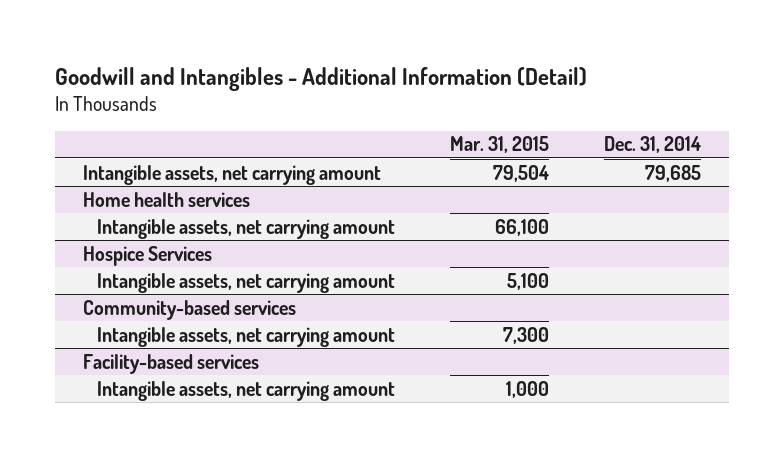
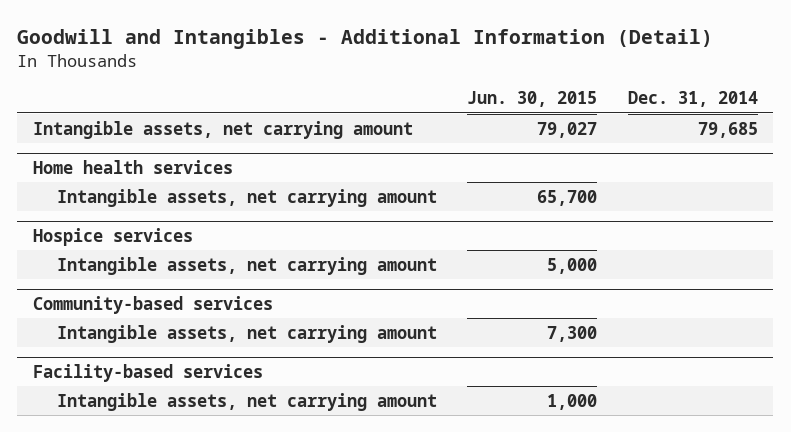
[450,136,550,154] Mar. 31, 2015 -> none
none -> [467,91,598,108] Jun. 30, 2015
[82,245,212,266] Hospice Services -> [32,227,193,246] Hospice services

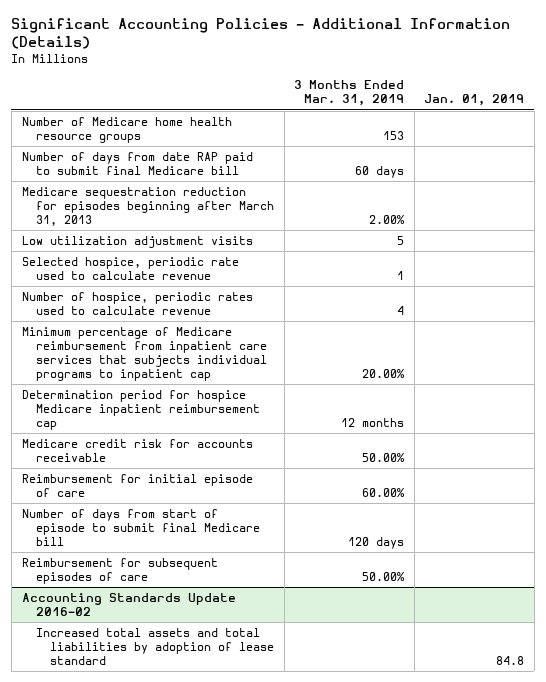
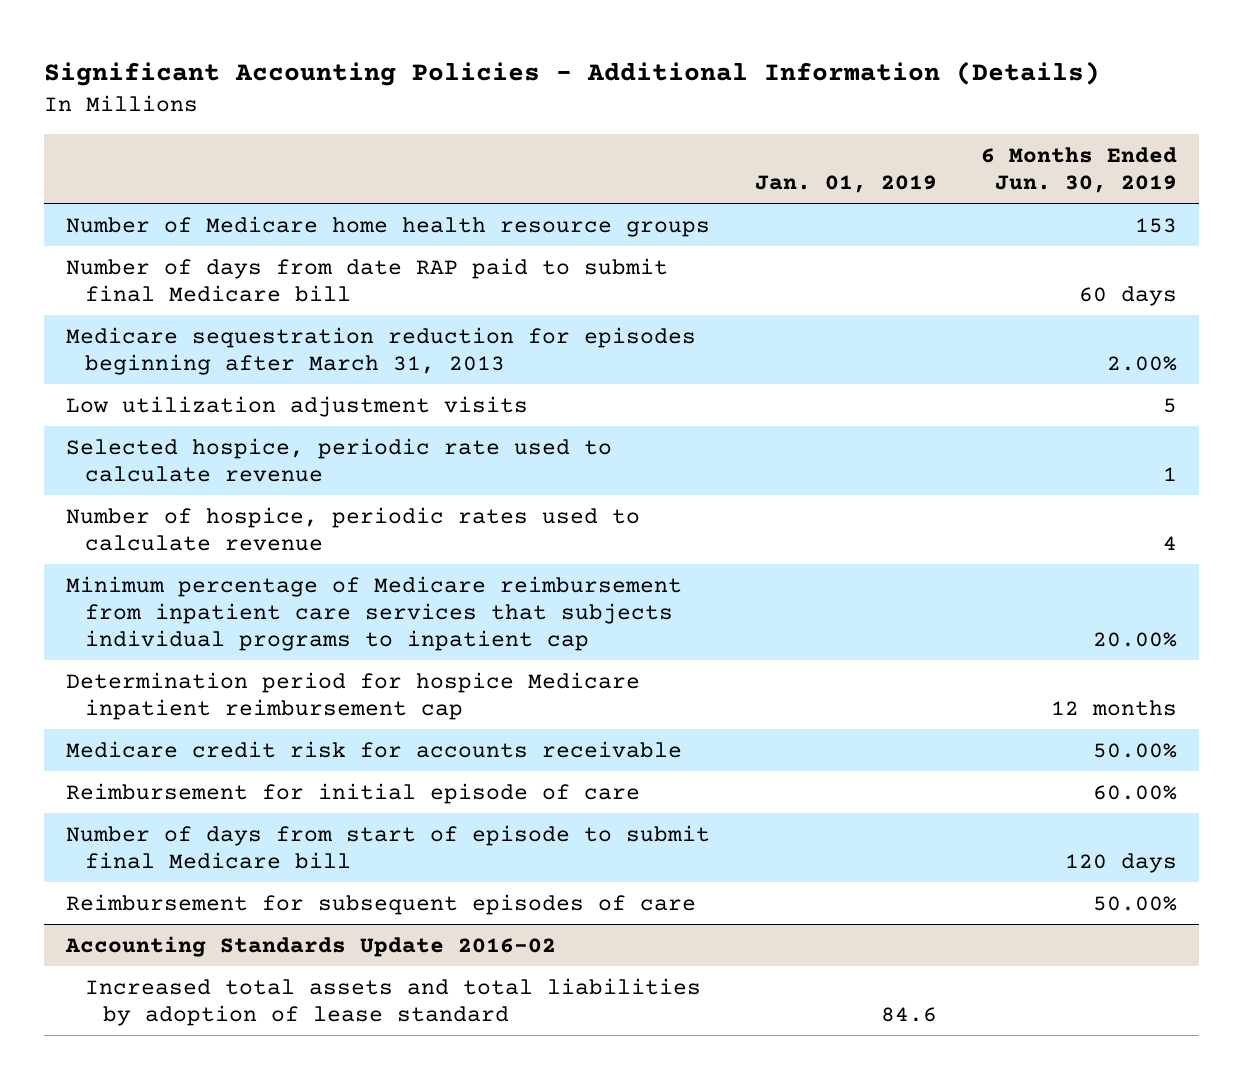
[294,80,405,107] 3 Months Ended Mar. 31, 2019 -> none
none -> [980,146,1177,193] 6 Months Ended Jun. 30, 2019
[496,656,525,666] 84.8 -> [880,1006,937,1022] 84.6

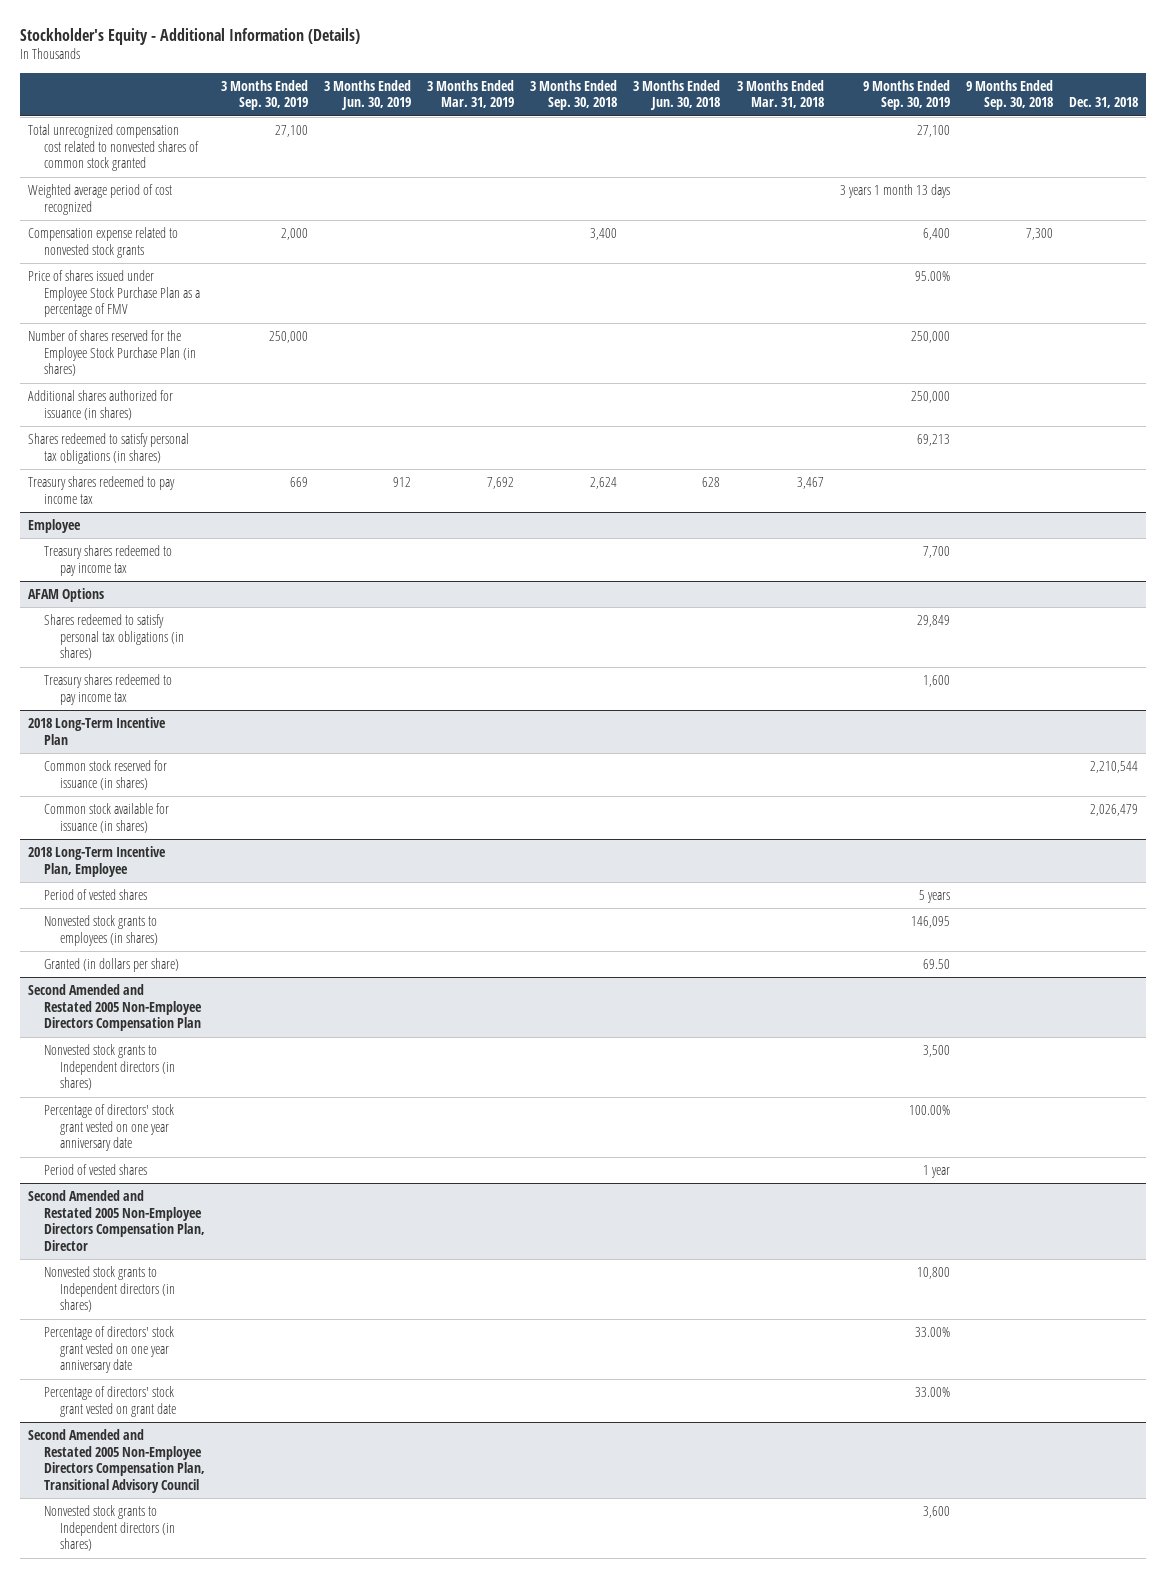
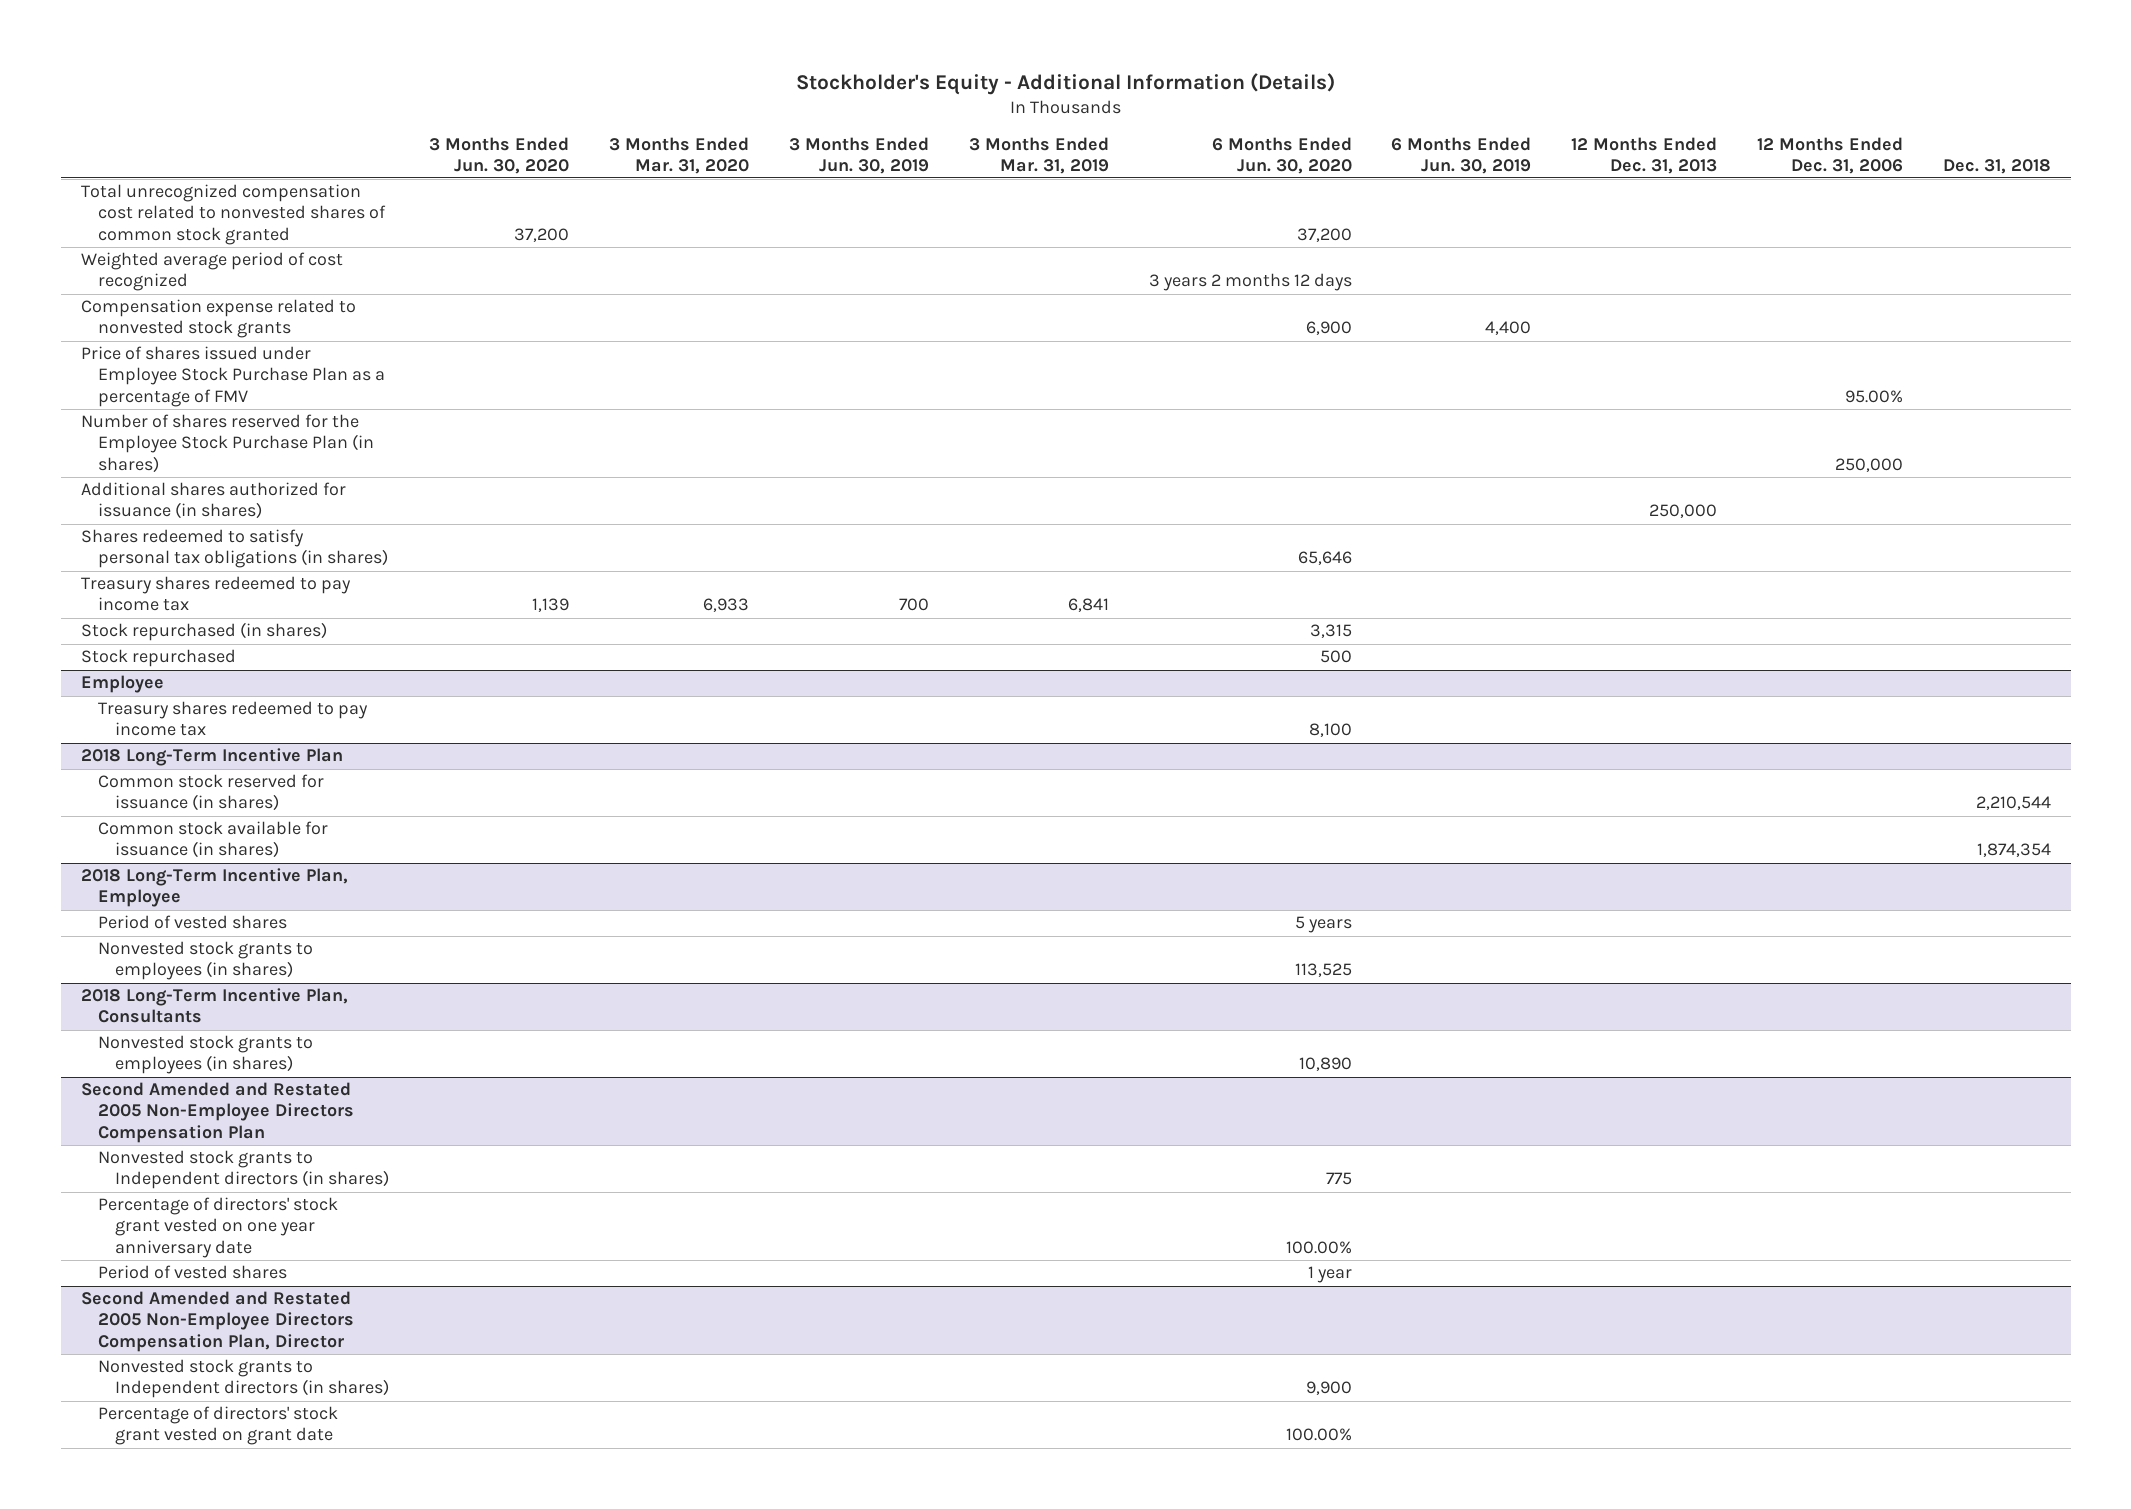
[221,79,309,111] 3 Months Ended Sep. 30, 2019 -> none
[530,79,618,111] 3 Months Ended Sep. 30, 2018 -> none
[633,79,721,111] 3 Months Ended Jun. 30, 2018 -> none
[736,79,824,109] 3 Months Ended Mar. 31, 2018 -> none
[862,79,950,111] 9 Months Ended Sep. 30, 2019 -> none
[965,79,1053,111] 9 Months Ended Sep. 30, 2018 -> none
none -> [429,136,570,174] 3 Months Ended Jun. 30, 2020
none -> [609,136,750,174] 3 Months Ended Mar. 31, 2020
none -> [1211,136,1352,174] 6 Months Ended Jun. 30, 2020
none -> [1391,136,1532,174] 6 Months Ended Jun. 30, 2019
none -> [1571,136,1718,174] 12 Months Ended Dec. 31, 2013
none -> [1756,136,1903,174] 12 Months Ended Dec. 31, 2006
[393,476,412,487] 912 -> [898,598,929,612] 700
[487,476,515,489] 7,692 -> [1067,598,1109,613] 6,841
none -> [80,622,327,642] Stock repurchased (in shares)
none -> [80,649,236,668] Stock repurchased
[27,587,104,602] AFAM Options -> none
[44,613,185,661] Shares redeemed to satisfy personal tax obligations (in shares) -> none
[44,673,173,705] Treasury shares redeemed to pay income tax -> none
[1089,803,1138,816] 2,026,479 -> [1976,843,2051,858] 1,874,354
[44,957,180,972] Granted (in dollars per share) -> none
none -> [80,988,348,1024] 2018 Long-Term Incentive Plan, Consultants
none -> [98,1035,314,1075] Nonvested stock grants to employees (in shares)
[44,1325,175,1374] Percentage of directors' stock grant vested on one year anniversary date -> none
[27,1428,206,1494] Second Amended and Restated 2005 Non-Employee Directors Compensation Plan, Transitional Advisory Council -> none
[44,1504,176,1552] Nonvested stock grants to Independent directors (in shares) -> none

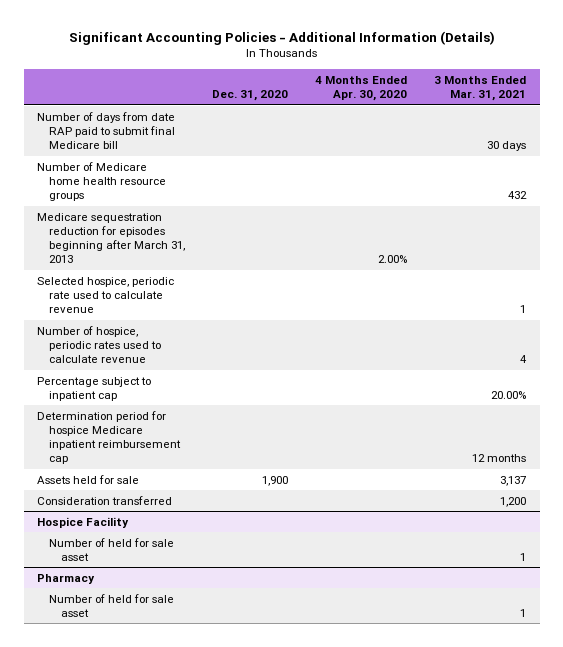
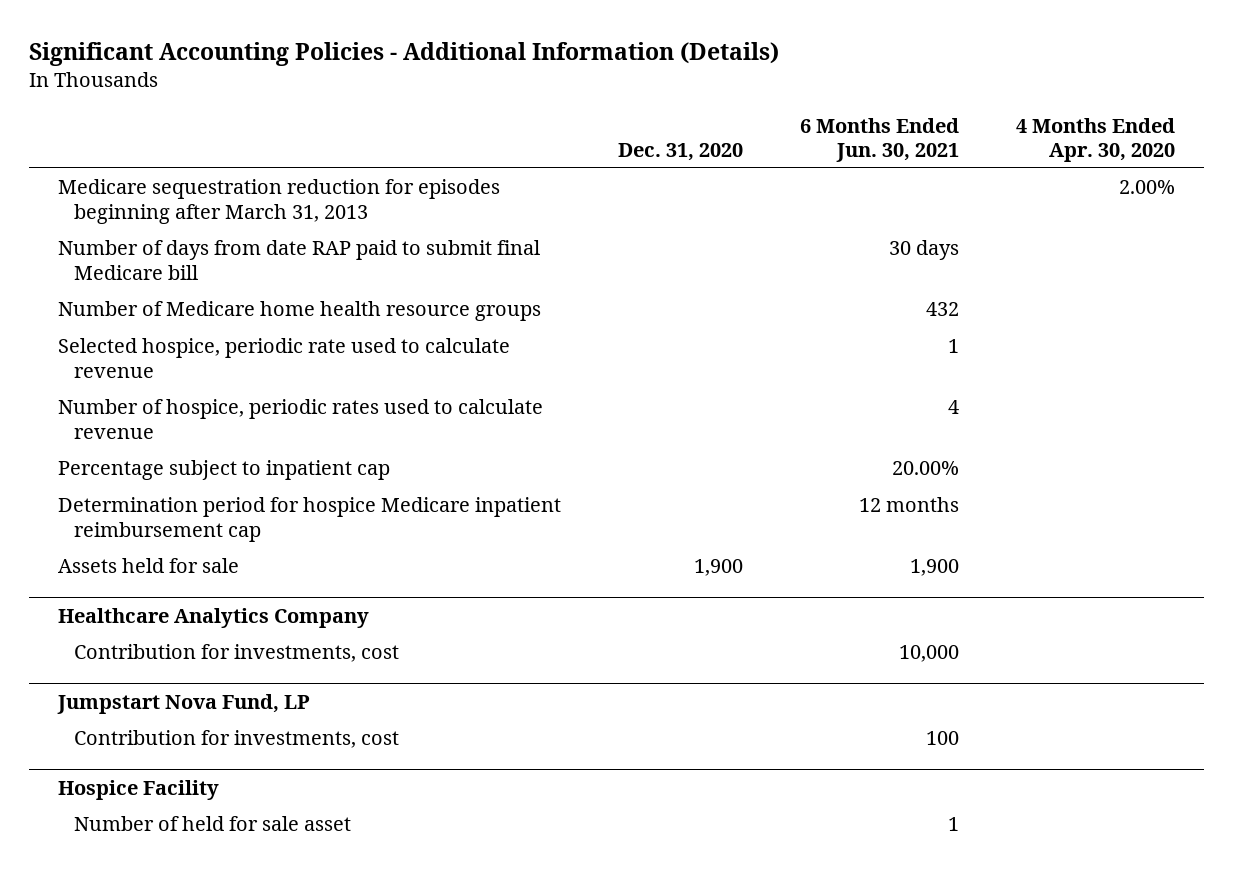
[434,75,527,101] 3 Months Ended Mar. 31, 2021 -> none
none -> [800,117,960,162] 6 Months Ended Jun. 30, 2021
[37,212,186,264] Medicare sequestration reduction for episodes beginning after March 31, 2013 -> [57,179,500,224] Medicare sequestration reduction for episodes beginning after March 31, 2013
[37,495,173,505] Consideration transferred -> none
none -> [57,607,369,628] Healthcare Analytics Company
none -> [73,644,399,663] Contribution for investments, cost
none -> [56,693,310,714] Jumpstart Nova Fund, LP
none -> [73,730,399,749] Contribution for investments, cost
[37,573,96,584] Pharmacy -> none
[49,593,175,617] Number of held for sale asset -> none

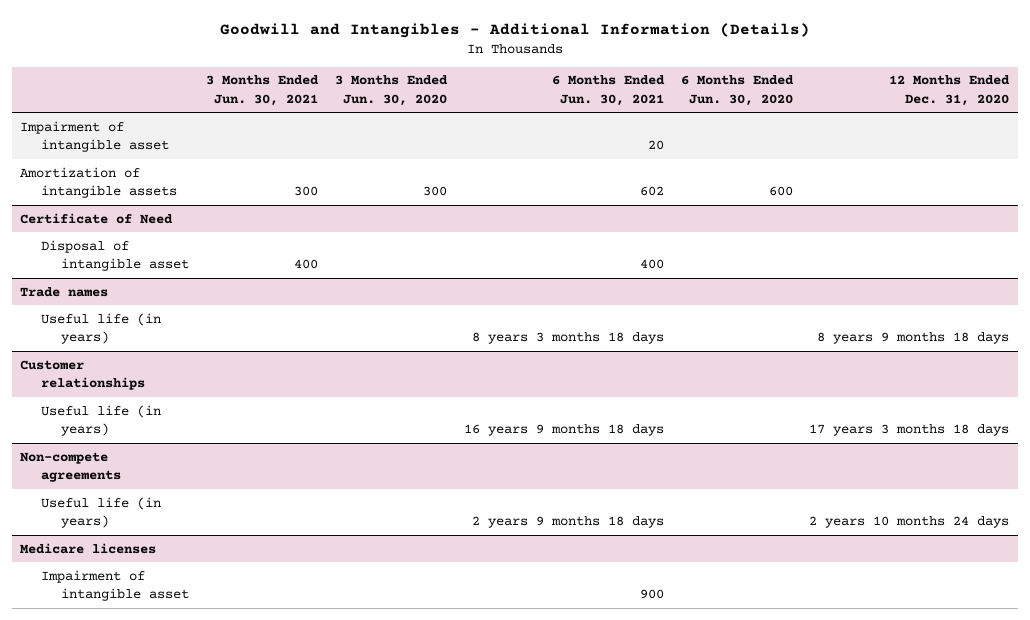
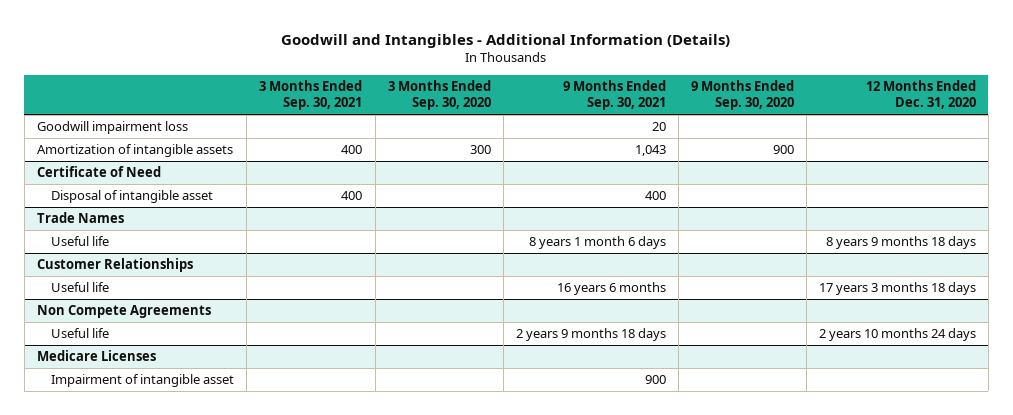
[206,75,320,106] 3 Months Ended Jun. 30, 2021 -> none
[334,75,448,106] 3 Months Ended Jun. 30, 2020 -> none
[551,75,665,106] 6 Months Ended Jun. 30, 2021 -> none
[680,75,794,106] 6 Months Ended Jun. 30, 2020 -> none
none -> [259,80,363,111] 3 Months Ended Sep. 30, 2021
none -> [387,80,491,111] 3 Months Ended Sep. 30, 2020
none -> [562,80,666,111] 9 Months Ended Sep. 30, 2021
none -> [690,80,794,111] 9 Months Ended Sep. 30, 2020
[20,120,169,152] Impairment of intangible asset -> none
none -> [36,121,188,135] Goodwill impairment loss
[20,286,109,297] Trade names -> [36,212,124,224] Trade Names
[40,312,161,344] Useful life (in years) -> [51,236,110,247] Useful life
[20,359,145,390] Customer relationships -> [36,258,193,273] Customer Relationships
[40,404,161,436] Useful life (in years) -> [51,282,110,293] Useful life
[20,451,121,482] Non-compete agreements -> [36,305,211,319] Non Compete Agreements
[40,496,161,528] Useful life (in years) -> [51,328,110,339] Useful life
[20,542,157,554] Medicare licenses -> [36,350,156,362] Medicare Licenses

